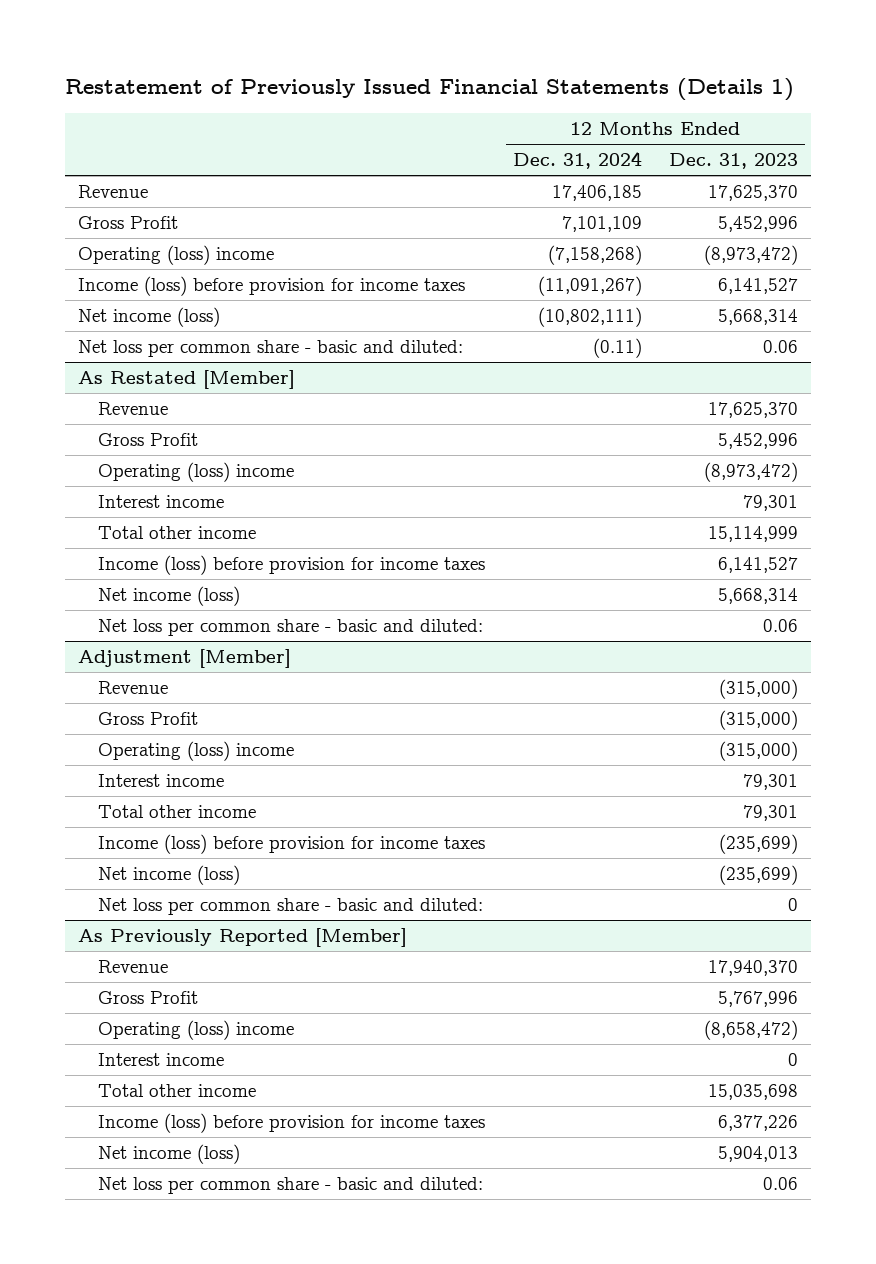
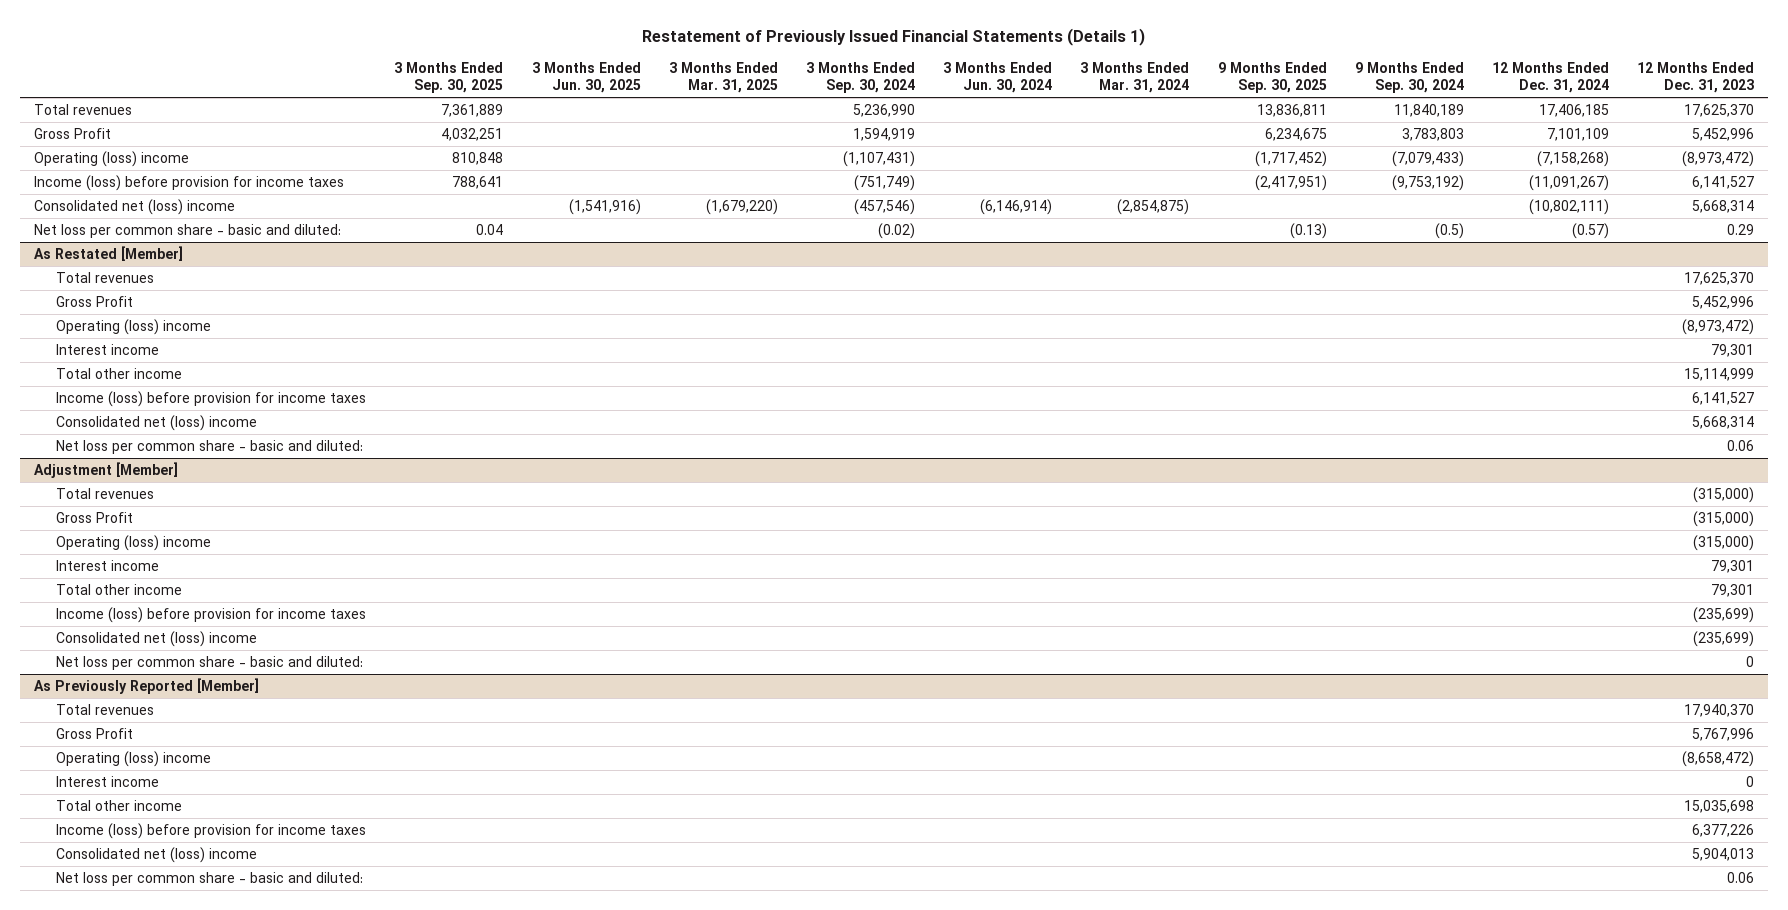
none -> [394,61,504,94] 3 Months Ended Sep. 30, 2025
none -> [531,61,641,94] 3 Months Ended Jun. 30, 2025
none -> [668,61,778,94] 3 Months Ended Mar. 31, 2025
none -> [806,61,916,94] 3 Months Ended Sep. 30, 2024
none -> [943,61,1053,94] 3 Months Ended Jun. 30, 2024
none -> [1080,61,1190,94] 3 Months Ended Mar. 31, 2024
none -> [1217,61,1327,94] 9 Months Ended Sep. 30, 2025
none -> [1354,61,1464,94] 9 Months Ended Sep. 30, 2024
[78,185,149,199] Revenue -> [33,104,132,116] Total revenues
[78,307,221,328] Net income (loss) -> [33,199,235,216] Consolidated net (loss) income
[592,338,642,359] (0.11) -> [1571,223,1609,240] (0.57)
[762,340,798,354] 0.06 -> [1727,224,1755,236] 0.29
[98,402,169,416] Revenue -> [56,272,155,284] Total revenues
[98,586,241,607] Net income (loss) -> [56,415,258,432] Consolidated net (loss) income
[98,681,169,695] Revenue -> [56,488,155,500] Total revenues
[98,865,241,886] Net income (loss) -> [56,631,258,648] Consolidated net (loss) income
[98,960,169,974] Revenue -> [56,704,155,716] Total revenues
[98,1144,241,1165] Net income (loss) -> [56,847,258,864] Consolidated net (loss) income

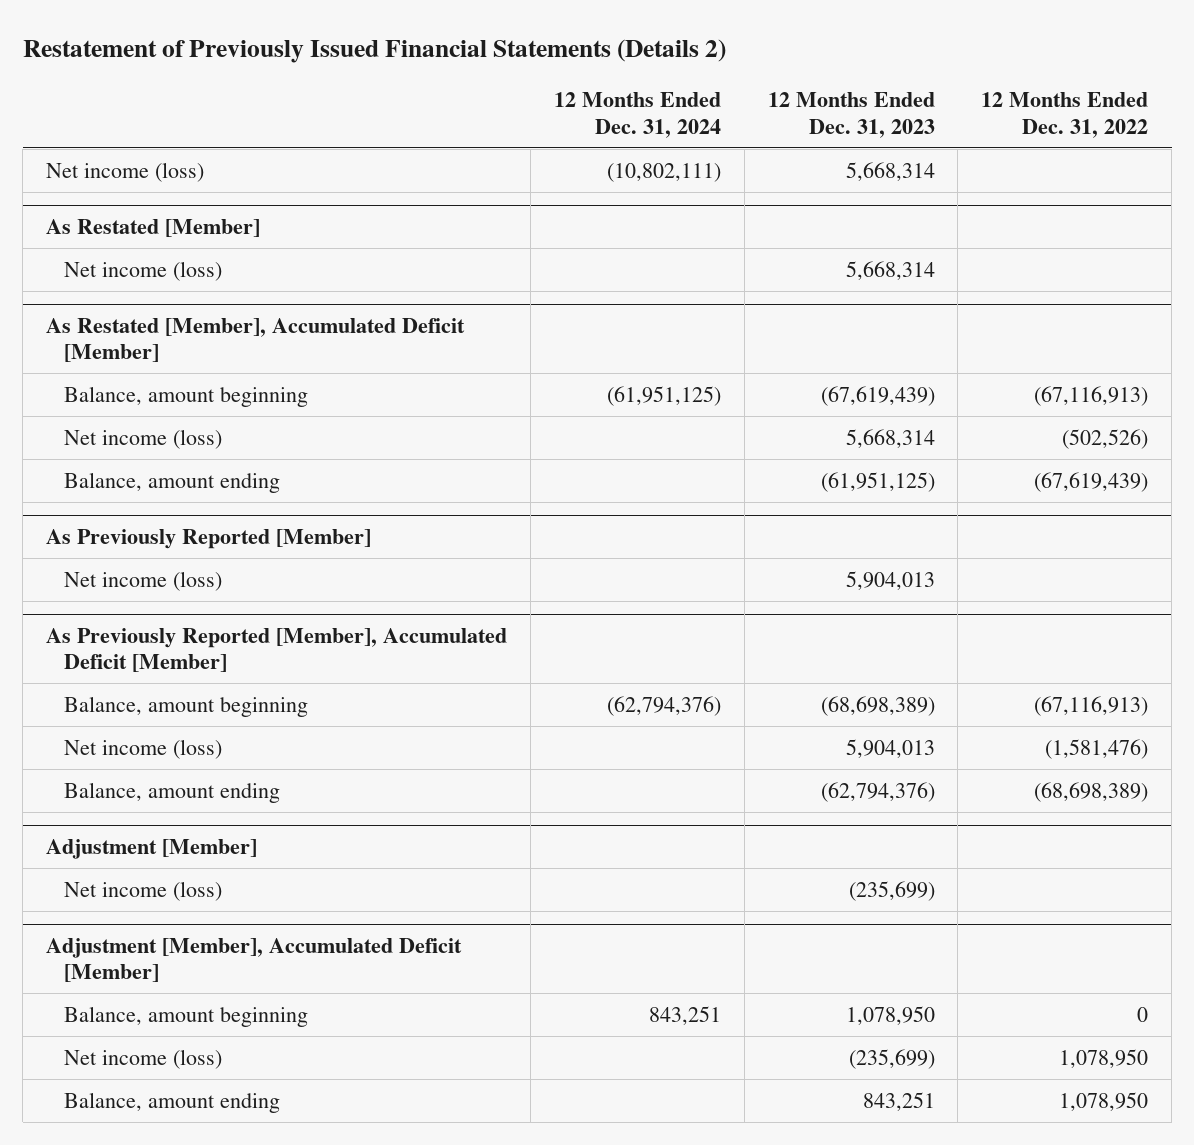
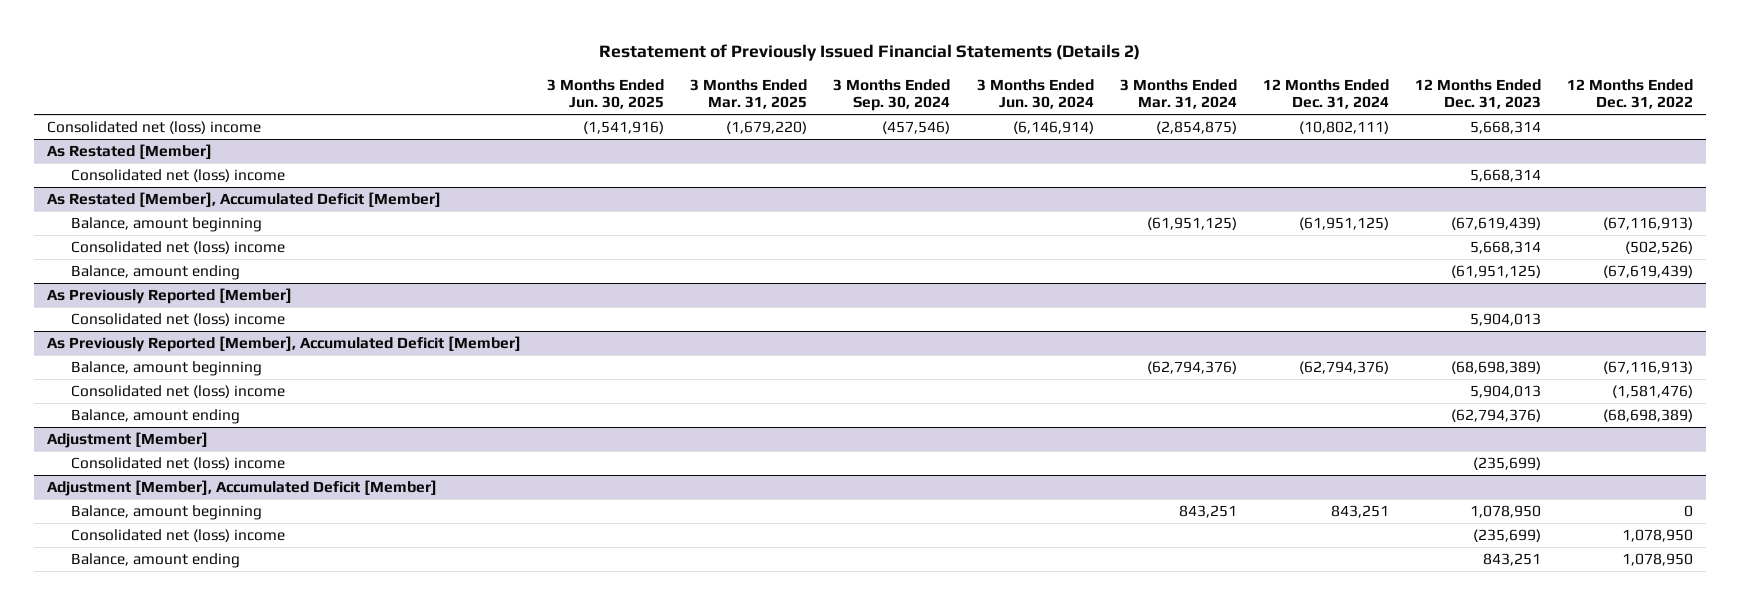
none -> [546,78,664,110] 3 Months Ended Jun. 30, 2025
none -> [690,78,808,110] 3 Months Ended Mar. 31, 2025
none -> [833,78,951,112] 3 Months Ended Sep. 30, 2024
none -> [976,78,1094,110] 3 Months Ended Jun. 30, 2024
none -> [1119,78,1237,110] 3 Months Ended Mar. 31, 2024
[45,161,204,182] Net income (loss) -> [46,121,261,135] Consolidated net (loss) income
[63,260,222,281] Net income (loss) -> [70,169,285,183] Consolidated net (loss) income
[63,428,222,449] Net income (loss) -> [70,241,285,255] Consolidated net (loss) income
[63,570,222,591] Net income (loss) -> [70,313,285,327] Consolidated net (loss) income
[63,738,222,759] Net income (loss) -> [70,385,285,399] Consolidated net (loss) income
[63,880,222,901] Net income (loss) -> [70,457,285,471] Consolidated net (loss) income
[63,1048,222,1069] Net income (loss) -> [70,529,285,543] Consolidated net (loss) income

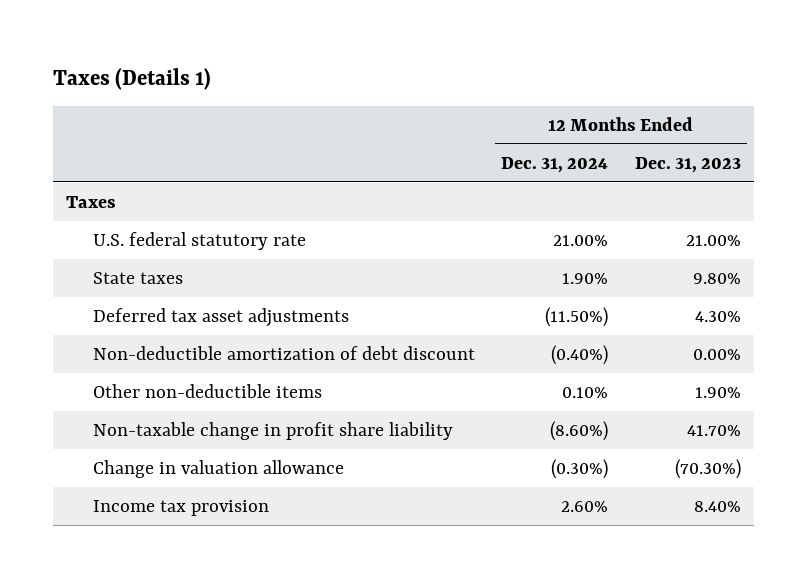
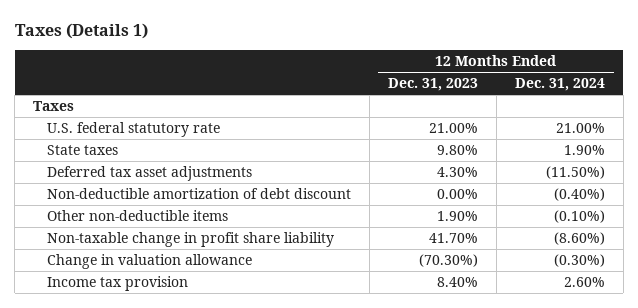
[562,386,609,398] 0.10% -> [553,210,605,224] (0.10%)

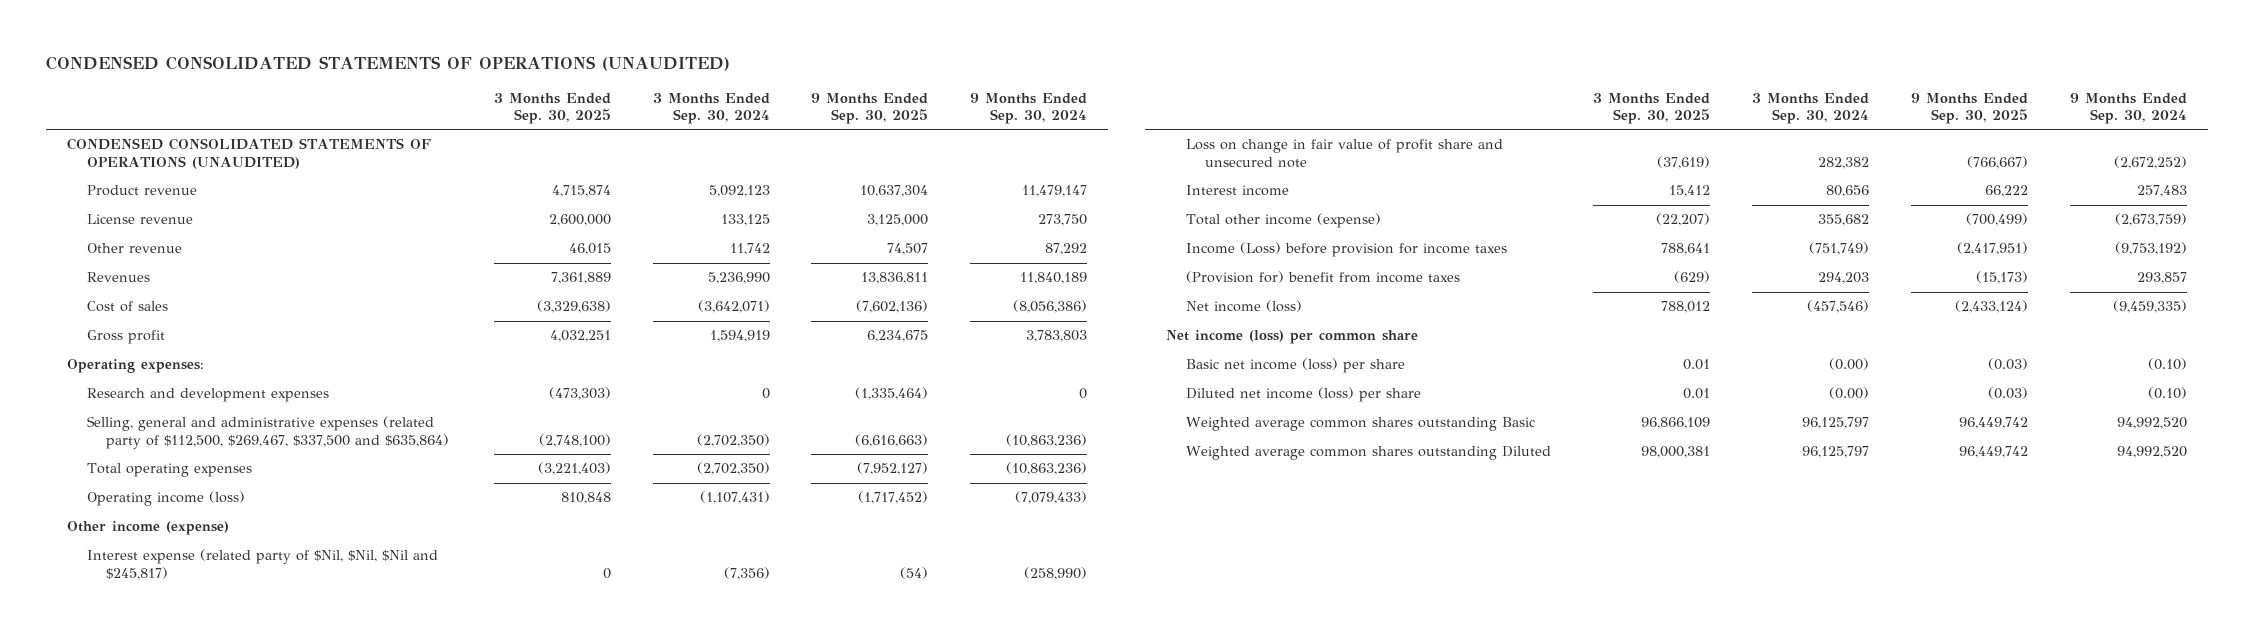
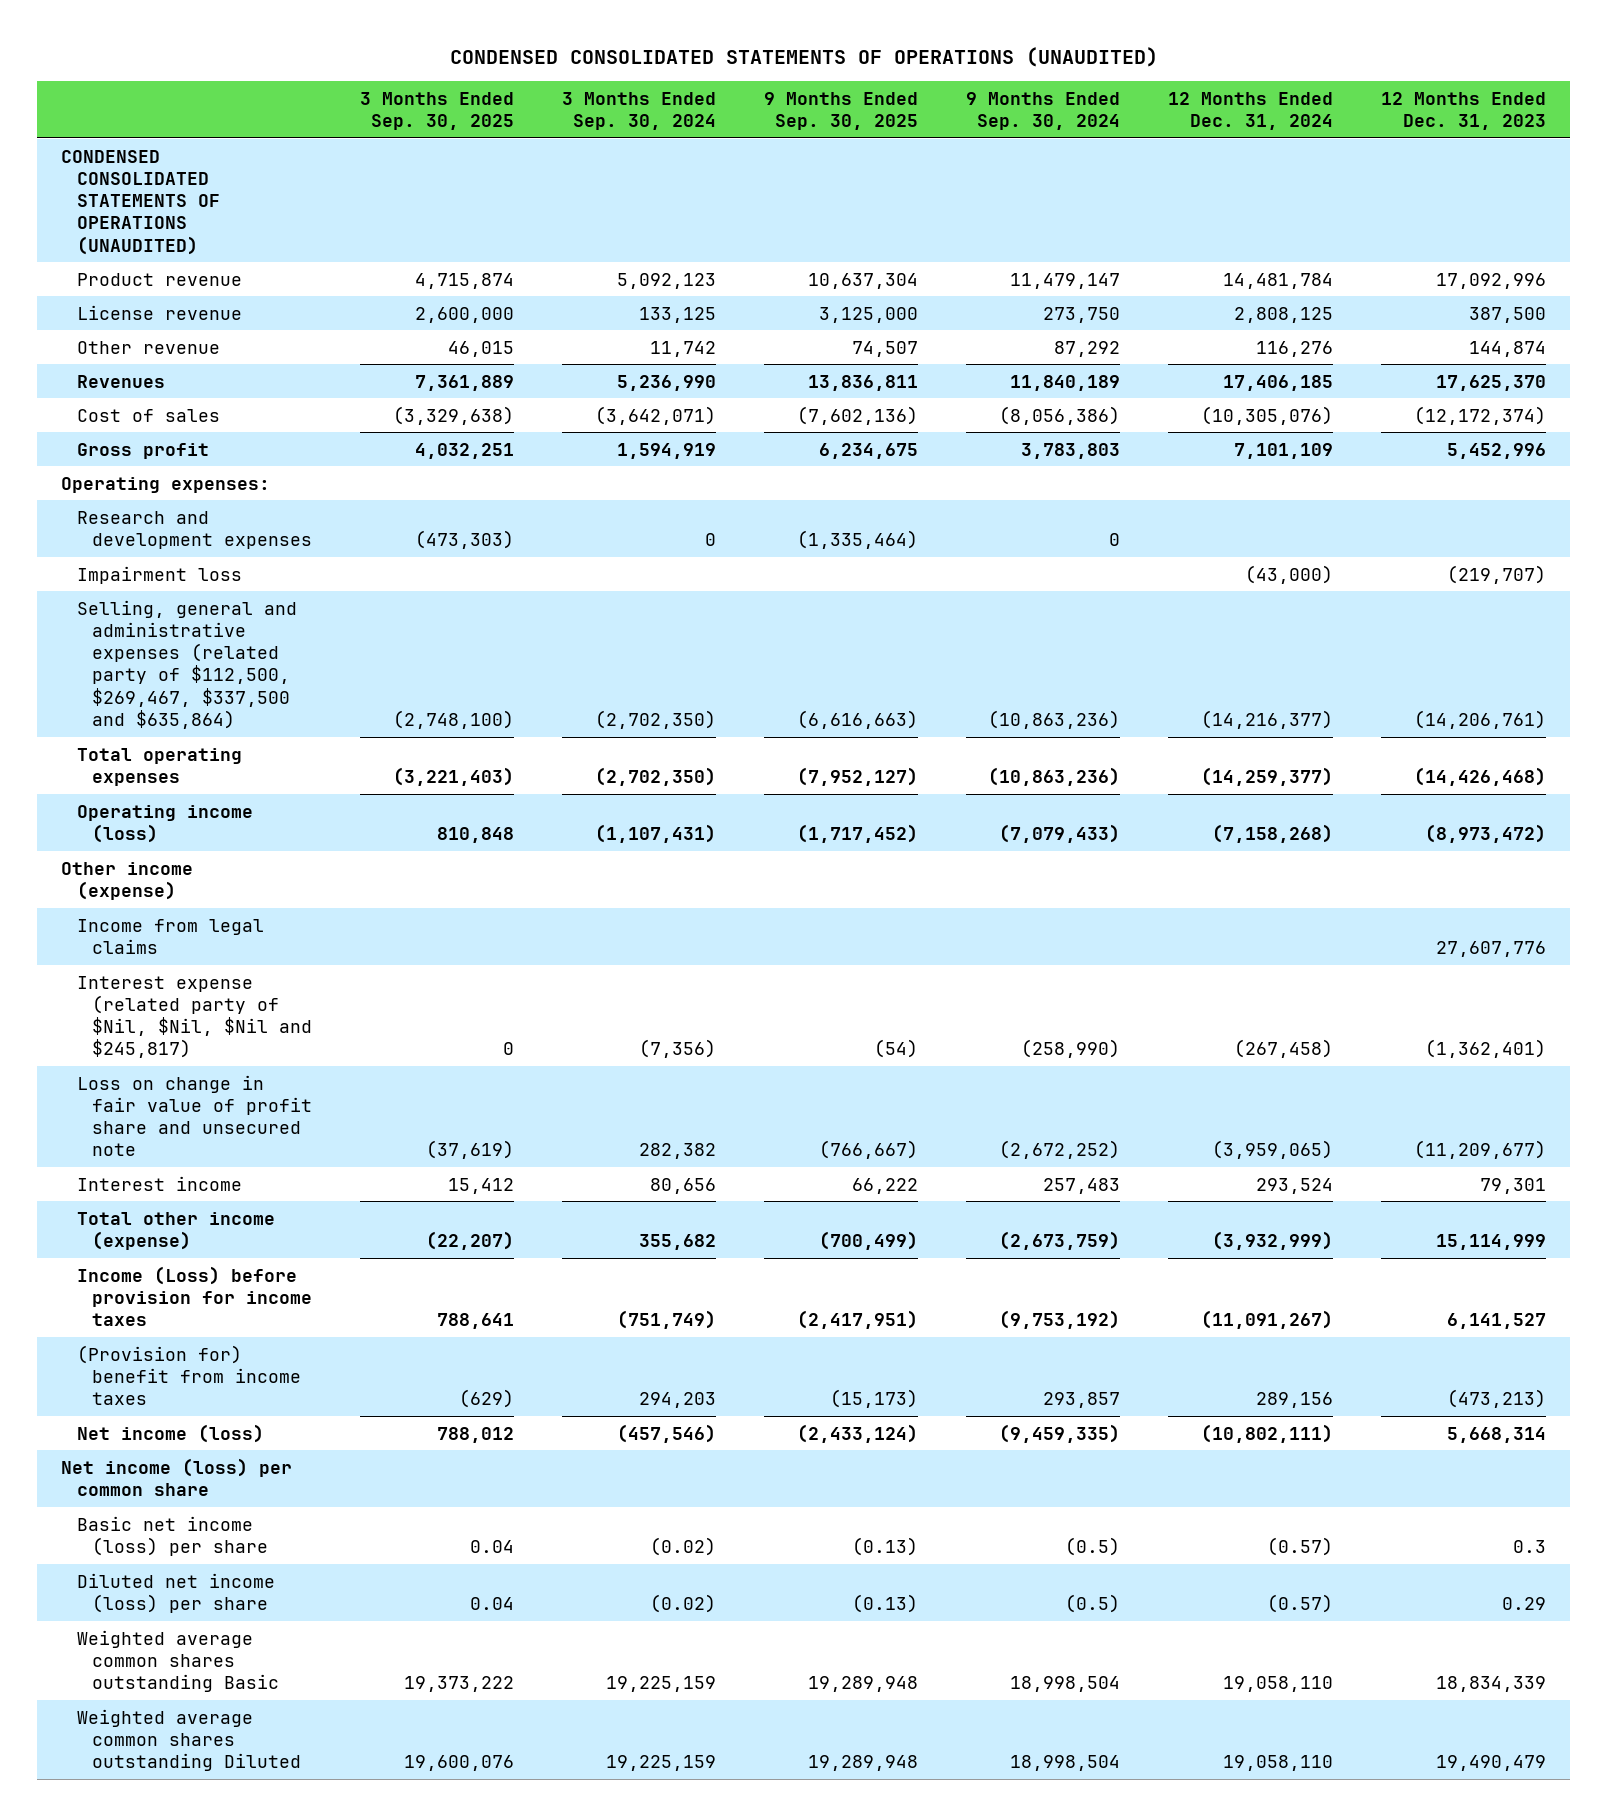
none -> [1168,91,1334,130] 12 Months Ended Dec. 31, 2024
none -> [1381,91,1547,130] 12 Months Ended Dec. 31, 2023
none -> [76,565,242,584] Impairment loss
none -> [76,918,264,954] Income from legal claims
[1682,359,1710,371] 0.01 -> [470,1539,515,1553] 0.04
[1828,358,1869,371] (0.00) -> [650,1536,717,1556] (0.02)
[1987,358,2028,371] (0.03) -> [852,1536,919,1556] (0.13)
[2147,358,2187,371] (0.10) -> [1065,1536,1121,1556] (0.5)
[1682,388,1710,400] 0.01 -> [470,1596,515,1610] 0.04
[1828,387,1869,400] (0.00) -> [650,1593,717,1613] (0.02)
[1987,387,2028,400] (0.03) -> [852,1593,919,1613] (0.13)
[2147,387,2187,400] (0.10) -> [1065,1593,1121,1613] (0.5)
[1640,417,1710,430] 96,866,109 -> [404,1676,515,1693] 19,373,222
[1801,417,1869,430] 96,125,797 -> [606,1676,717,1693] 19,225,159
[1958,417,2028,430] 96,449,742 -> [808,1676,919,1693] 19,289,948
[2116,417,2187,430] 94,992,520 -> [1010,1676,1121,1693] 18,998,504
[1640,446,1710,459] 98,000,381 -> [404,1755,515,1772] 19,600,076
[1801,446,1869,459] 96,125,797 -> [606,1755,717,1772] 19,225,159
[1958,446,2028,459] 96,449,742 -> [808,1755,919,1772] 19,289,948
[2116,446,2187,459] 94,992,520 -> [1010,1755,1121,1772] 18,998,504

